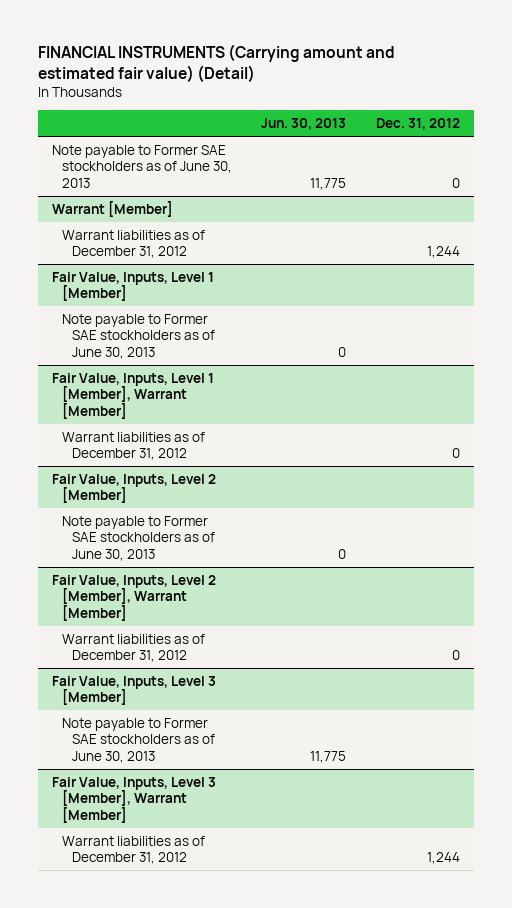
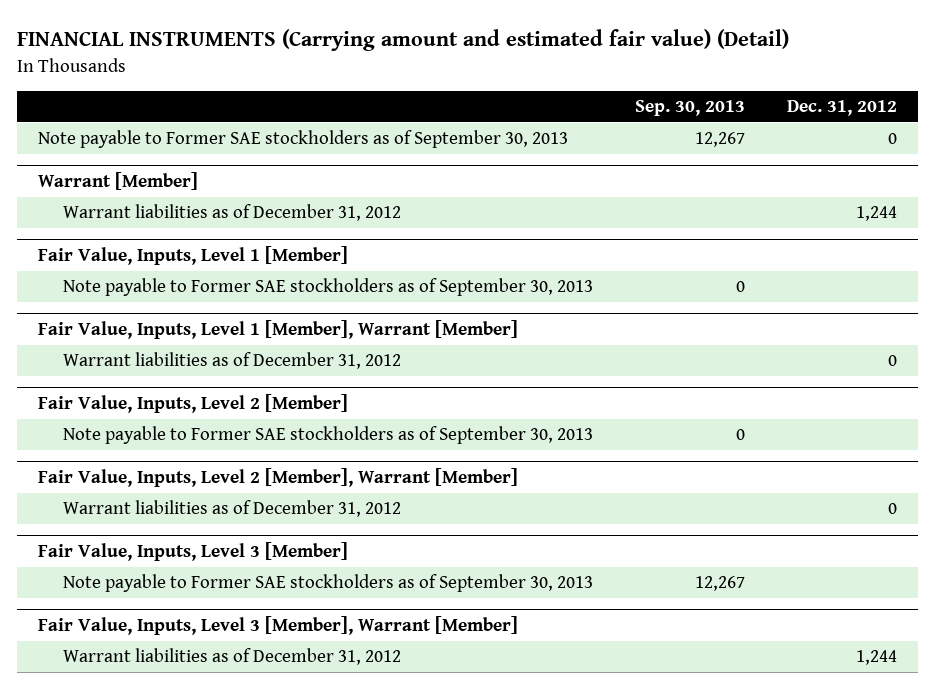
[261,118,347,131] Jun. 30, 2013 -> none
none -> [634,99,745,116] Sep. 30, 2013
[52,144,233,188] Note payable to Former SAE stockholders as of June 30, 2013 -> [38,130,569,149] Note payable to Former SAE stockholders as of September 30, 2013
[62,313,215,359] Note payable to Former SAE stockholders as of June 30, 2013 -> [62,278,593,297] Note payable to Former SAE stockholders as of September 30, 2013
[62,515,215,561] Note payable to Former SAE stockholders as of June 30, 2013 -> [62,426,593,445] Note payable to Former SAE stockholders as of September 30, 2013
[62,717,215,763] Note payable to Former SAE stockholders as of June 30, 2013 -> [62,574,593,593] Note payable to Former SAE stockholders as of September 30, 2013

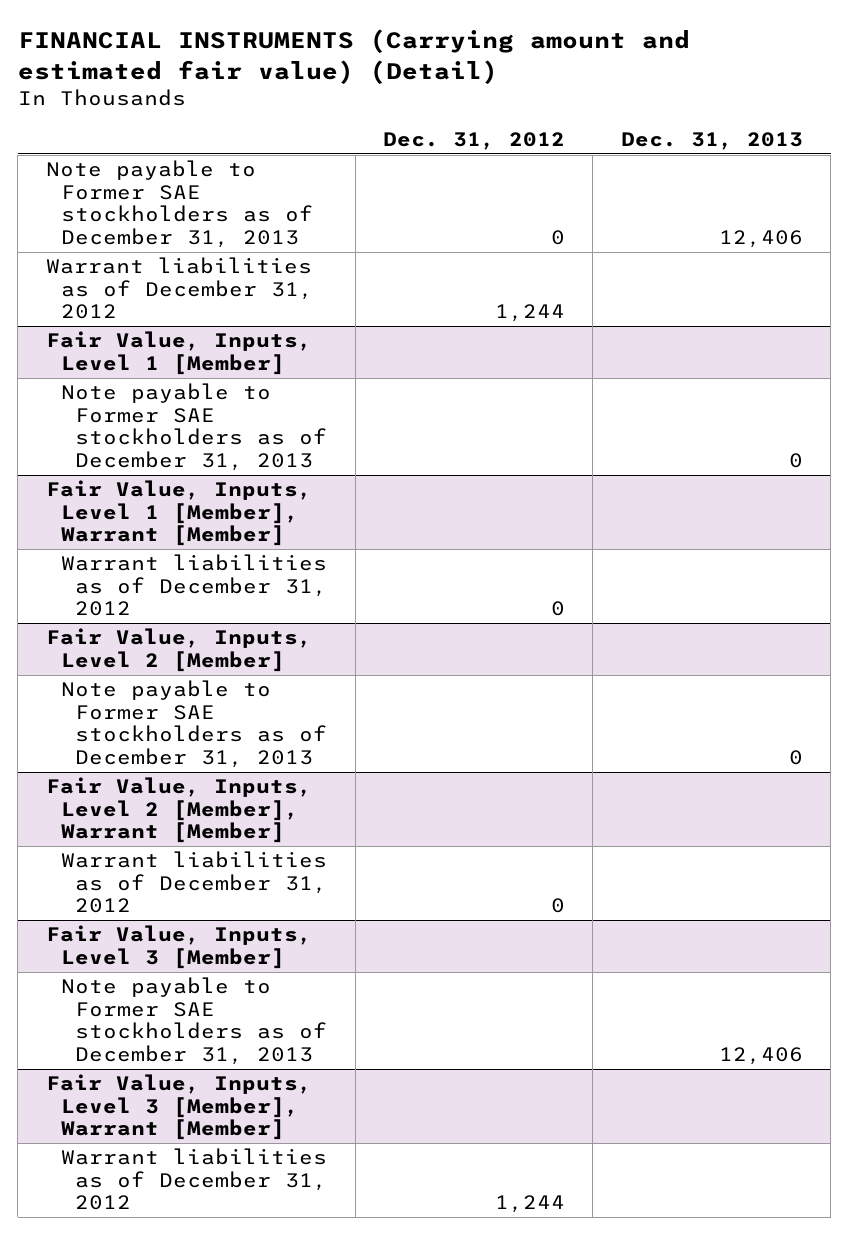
[634,99,745,116] Sep. 30, 2013 -> none
none -> [620,131,803,150] Dec. 31, 2013
[38,171,199,190] Warrant [Member] -> none
[38,130,569,149] Note payable to Former SAE stockholders as of September 30, 2013 -> [45,160,313,248] Note payable to Former SAE stockholders as of December 31, 2013
[62,278,593,297] Note payable to Former SAE stockholders as of September 30, 2013 -> [60,383,328,471] Note payable to Former SAE stockholders as of December 31, 2013
[62,426,593,445] Note payable to Former SAE stockholders as of September 30, 2013 -> [60,680,328,768] Note payable to Former SAE stockholders as of December 31, 2013
[62,574,593,593] Note payable to Former SAE stockholders as of September 30, 2013 -> [60,977,328,1065] Note payable to Former SAE stockholders as of December 31, 2013

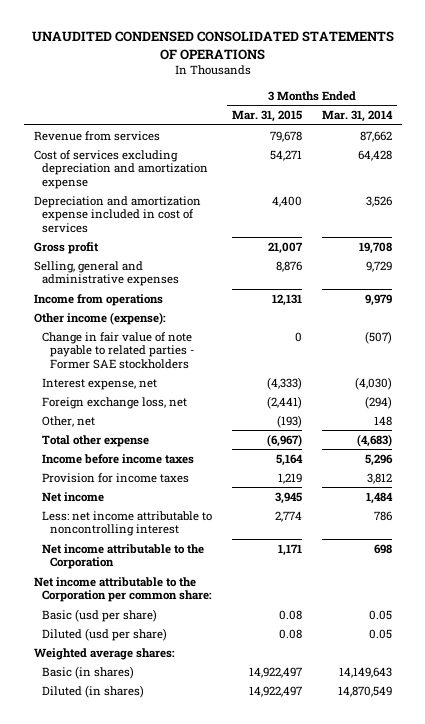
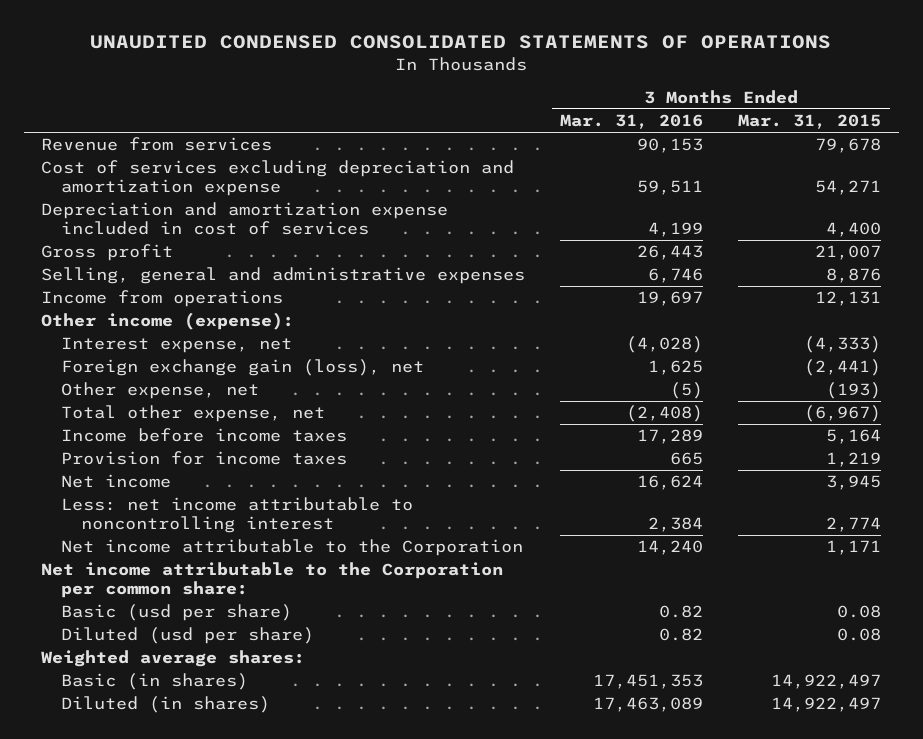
[321,110,393,123] Mar. 31, 2014 -> none
none -> [560,114,704,130] Mar. 31, 2016
[41,331,194,369] Change in fair value of note payable to related parties - Former SAE stockholders -> none
[41,396,187,409] Foreign exchange loss, net -> [61,359,425,377] Foreign exchange gain (loss), net
[41,415,95,427] Other, net -> [61,382,260,400] Other expense, net
[41,434,149,447] Total other expense -> [61,405,326,423] Total other expense, net

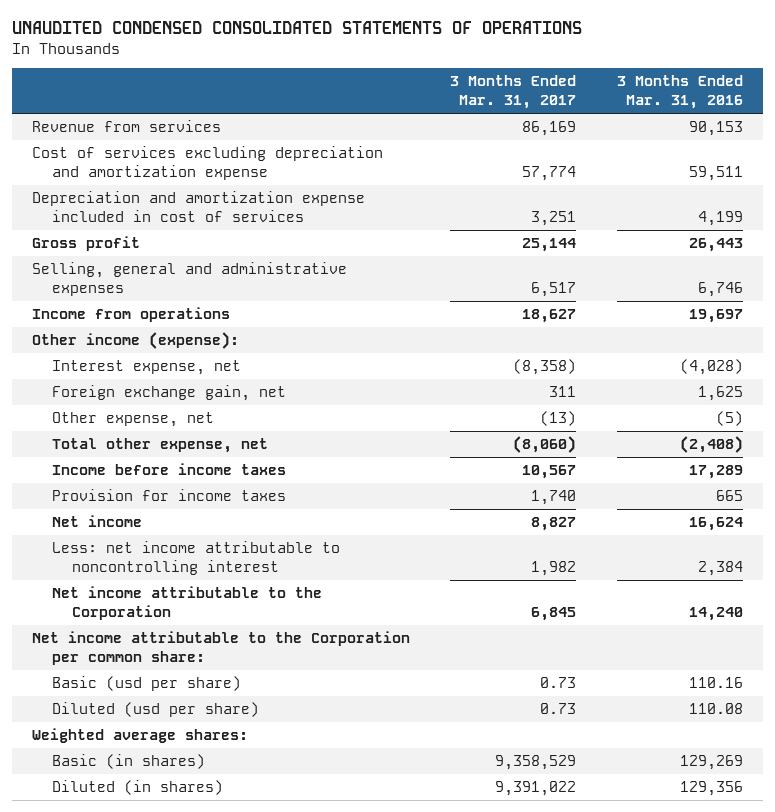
[738,114,882,130] Mar. 31, 2015 -> none
none -> [450,75,577,110] 3 Months Ended Mar. 31, 2017
[61,359,425,377] Foreign exchange gain (loss), net -> [52,385,287,402] Foreign exchange gain, net
[659,605,704,619] 0.82 -> [688,677,743,689] 110.16
[659,628,704,642] 0.82 -> [688,703,743,715] 110.08
[593,674,704,690] 17,451,353 -> [679,755,743,771] 129,269
[593,697,704,713] 17,463,089 -> [679,781,743,797] 129,356

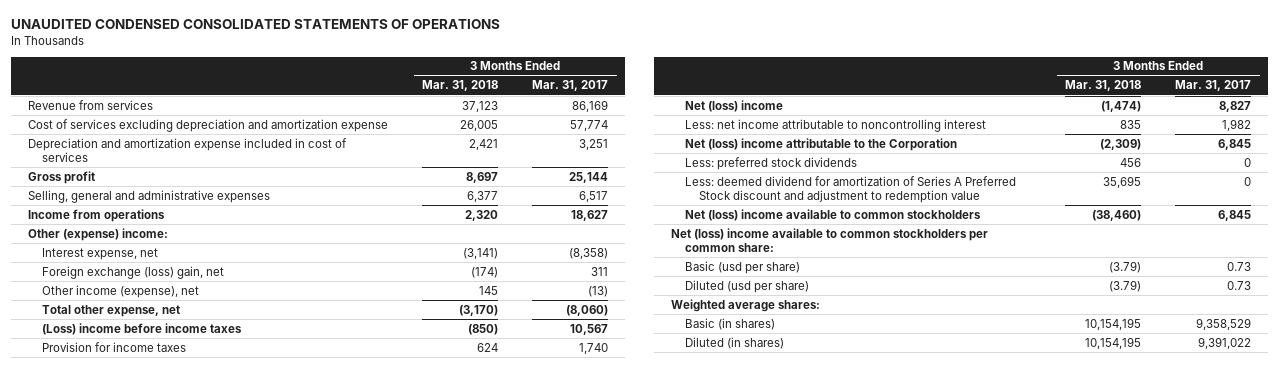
[616,75,743,110] 3 Months Ended Mar. 31, 2016 -> none
none -> [422,80,499,92] Mar. 31, 2018
[31,332,239,350] Other income (expense): -> [28,227,169,241] Other (expense) income:
[52,385,287,402] Foreign exchange gain, net -> [41,265,224,279] Foreign exchange (loss) gain, net
[52,412,215,428] Other expense, net -> [41,284,199,298] Other income (expense), net
[52,463,287,476] Income before income taxes -> [41,322,242,335] (Loss) income before income taxes
[52,515,143,528] Net income -> [685,99,784,112] Net (loss) income
[52,586,323,621] Net income attributable to the Corporation -> [685,137,958,151] Net (loss) income attributable to the Corporation
none -> [685,156,858,170] Less: preferred stock dividends
none -> [685,175,1017,204] Less: deemed dividend for amortization of Series A Preferred Stock discount and adjustment to redemption value
none -> [685,208,982,221] Net (loss) income available to common stockholders
[31,631,410,666] Net income attributable to the Corporation per common share: -> [671,227,989,253] Net (loss) income available to common stockholders per common share:

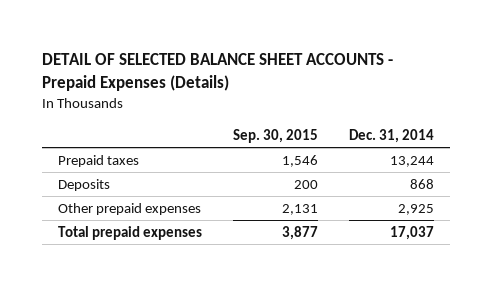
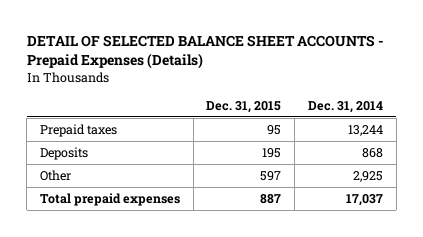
[233,128,319,143] Sep. 30, 2015 -> none
none -> [206,100,282,113] Dec. 31, 2015
[57,202,201,215] Other prepaid expenses -> [39,169,71,181] Other

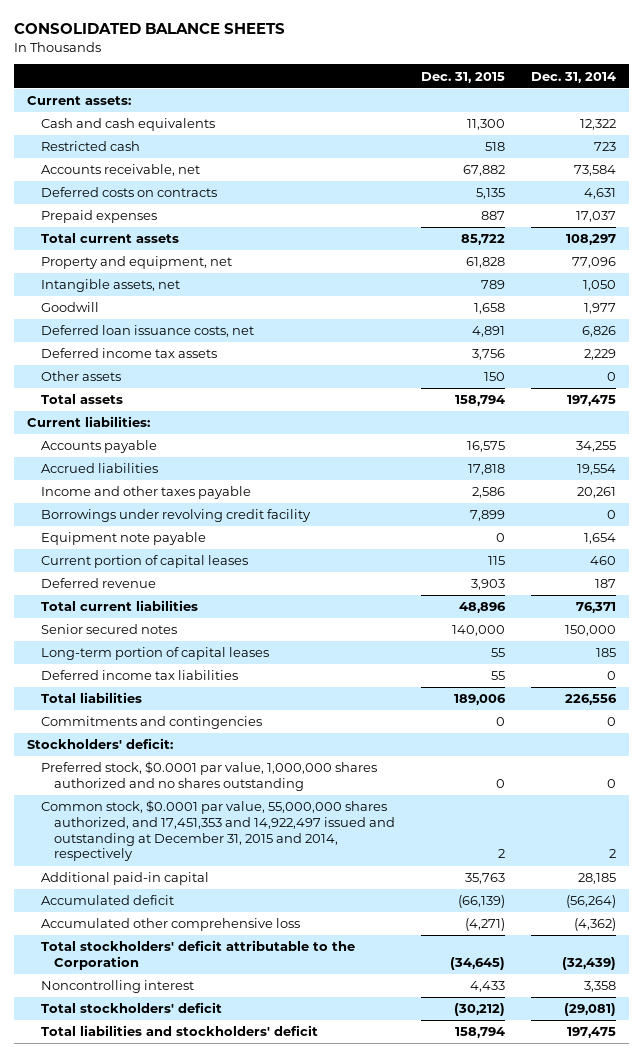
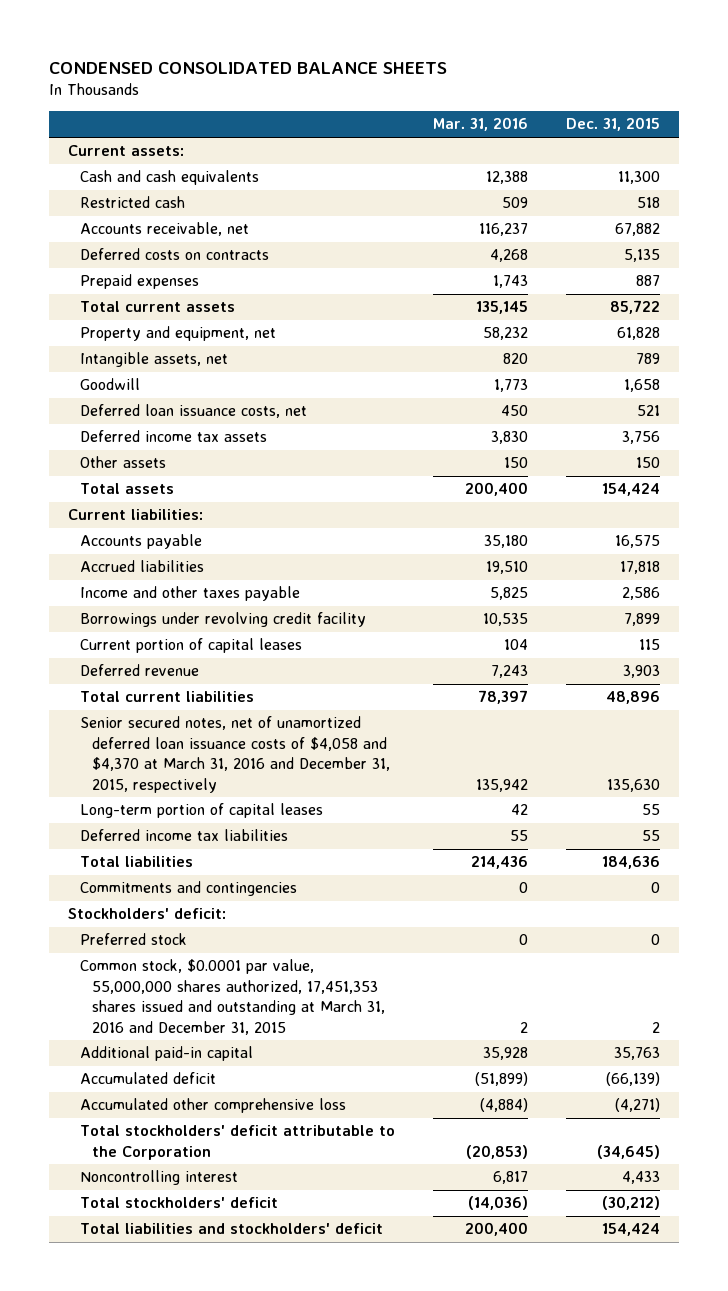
[14,23,286,35] CONSOLIDATED BALANCE SHEETS -> [49,61,448,74] CONDENSED CONSOLIDATED BALANCE SHEETS
[531,71,617,83] Dec. 31, 2014 -> none
none -> [432,117,528,132] Mar. 31, 2016
[472,326,506,338] 4,891 -> [636,405,660,417] 521
[455,395,506,407] 158,794 -> [601,483,660,497] 154,424
[40,532,206,546] Equipment note payable -> none
[40,624,177,635] Senior secured notes -> none
none -> [80,716,391,793] Senior secured notes, net of unamortized deferred loan issuance costs of $4,058 and $4,370 at March 31, 2016 and December 31, 2015, respectively
[454,694,507,706] 189,006 -> [601,856,660,870] 184,636
[40,761,377,791] Preferred stock, $0.0001 par value, 1,000,000 shares authorized and no shares outstanding -> [80,933,188,946] Preferred stock
[40,800,396,862] Common stock, $0.0001 par value, 55,000,000 shares authorized, and 17,451,353 and 14,922,497 issued and outstanding at December 31, 2015 and 2014, respectively -> [80,959,386,1035] Common stock, $0.0001 par value, 55,000,000 shares authorized, 17,451,353 shares issued and outstanding at March 31, 2016 and December 31, 2015
[455,1027,506,1039] 158,794 -> [601,1223,660,1237] 154,424

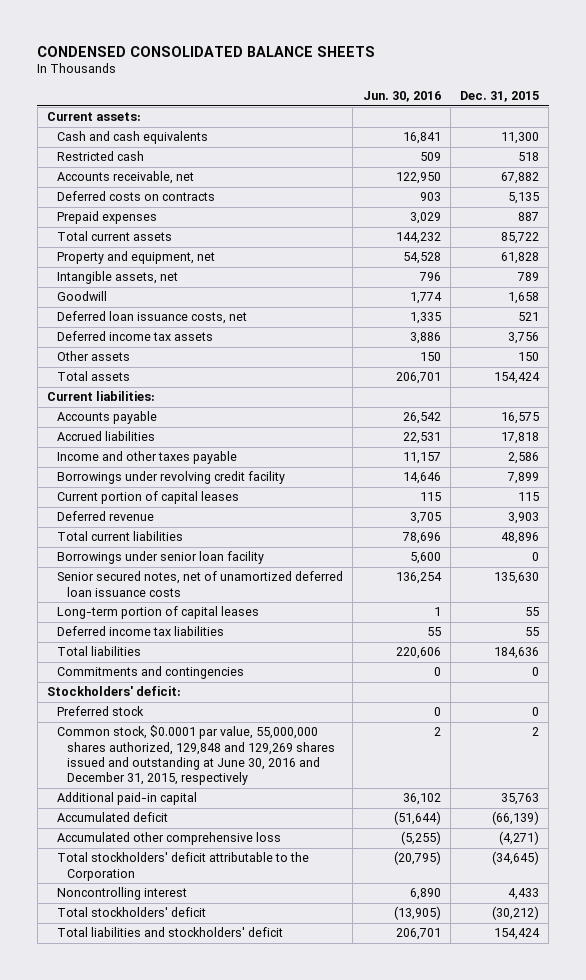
[432,117,528,132] Mar. 31, 2016 -> none
none -> [362,91,441,103] Jun. 30, 2016
none -> [57,551,265,565] Borrowings under senior loan facility
[80,716,391,793] Senior secured notes, net of unamortized deferred loan issuance costs of $4,058 and $4,370 at March 31, 2016 and December 31, 2015, respectively -> [57,571,344,597] Senior secured notes, net of unamortized deferred loan issuance costs
[80,959,386,1035] Common stock, $0.0001 par value, 55,000,000 shares authorized, 17,451,353 shares issued and outstanding at March 31, 2016 and December 31, 2015 -> [57,725,336,785] Common stock, $0.0001 par value, 55,000,000 shares authorized, 129,848 and 129,269 shares issued and outstanding at June 30, 2016 and December 31, 2015, respectively

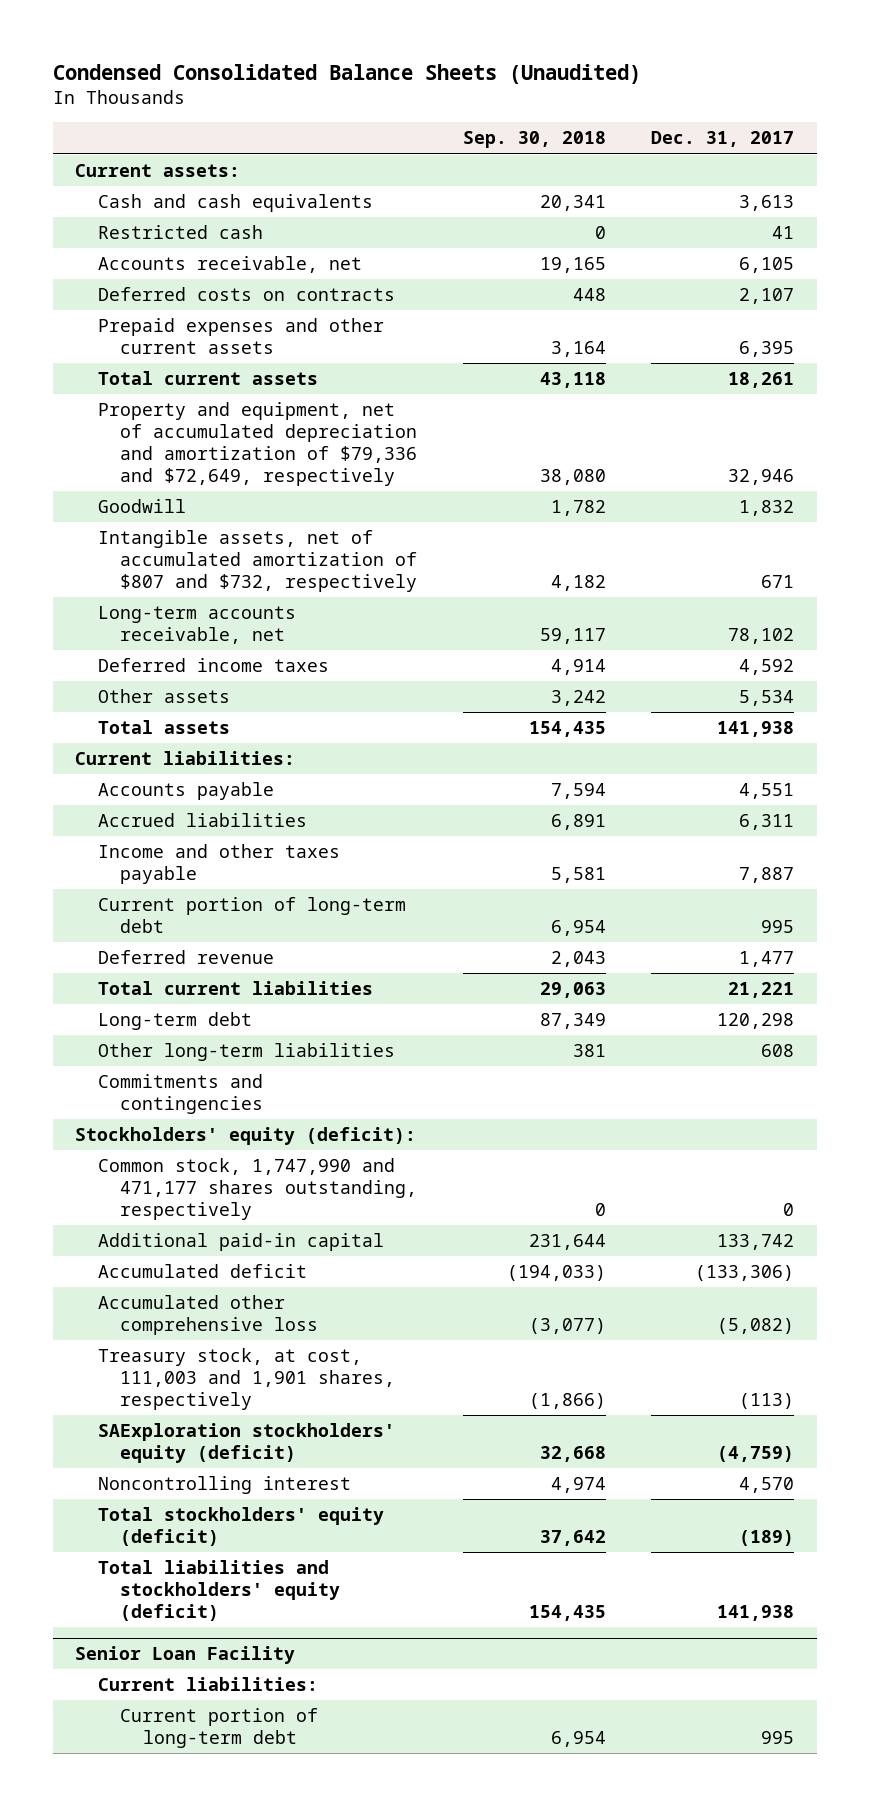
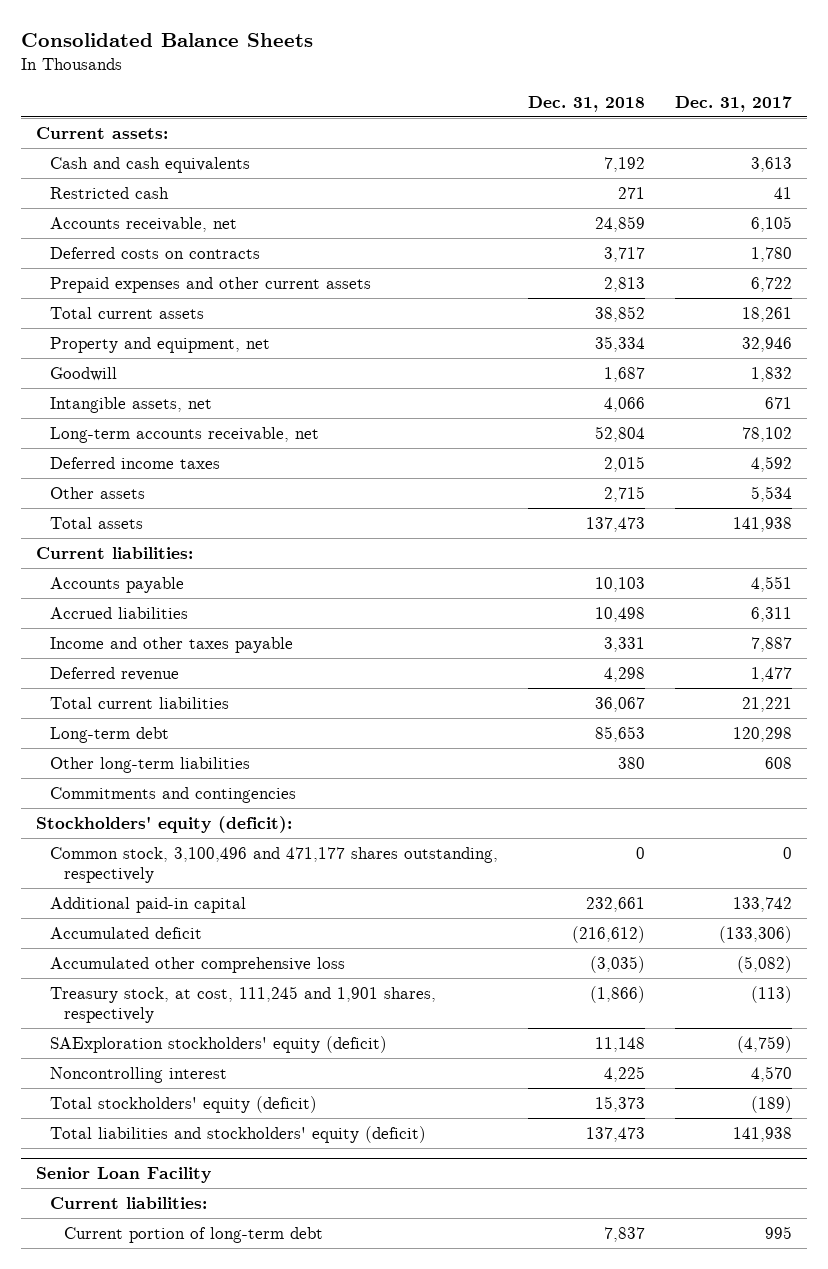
[52,64,641,85] Condensed Consolidated Balance Sheets (Unaudited) -> [20,33,313,48] Consolidated Balance Sheets
[462,131,606,149] Sep. 30, 2018 -> none
none -> [527,95,645,112] Dec. 31, 2018
[739,288,795,305] 2,107 -> [750,246,792,262] 1,780
[739,341,795,358] 6,395 -> [750,276,792,292] 6,722
[97,402,418,487] Property and equipment, net of accumulated depreciation and amortization of $79,336 and $72,649, respectively -> [49,336,270,353] Property and equipment, net
[97,530,418,593] Intangible assets, net of accumulated amortization of $807 and $732, respectively -> [49,396,212,413] Intangible assets, net
[97,897,406,934] Current portion of long-term debt -> none
[97,1158,418,1221] Common stock, 1,747,990 and 471,177 shares outstanding, respectively -> [49,846,498,884] Common stock, 3,100,496 and 471,177 shares outstanding, respectively
[97,1348,396,1411] Treasury stock, at cost, 111,003 and 1,901 shares, respectively -> [49,985,436,1024] Treasury stock, at cost, 111,245 and 1,901 shares, respectively

